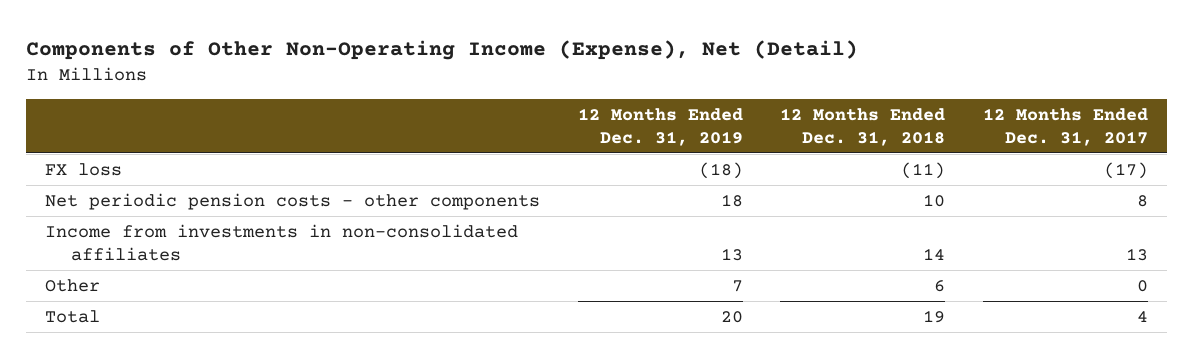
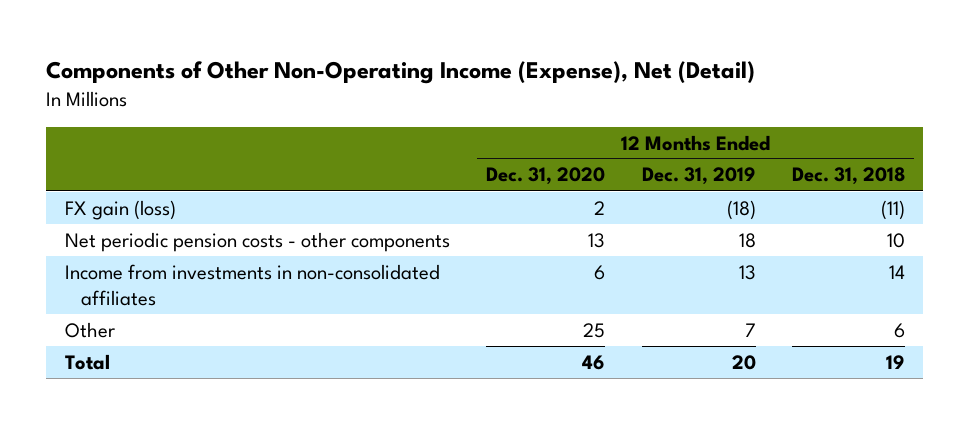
[982,107,1148,146] 12 Months Ended Dec. 31, 2017 -> none
none -> [486,167,606,186] Dec. 31, 2020
[45,162,123,176] FX loss -> [64,199,176,220] FX gain (loss)

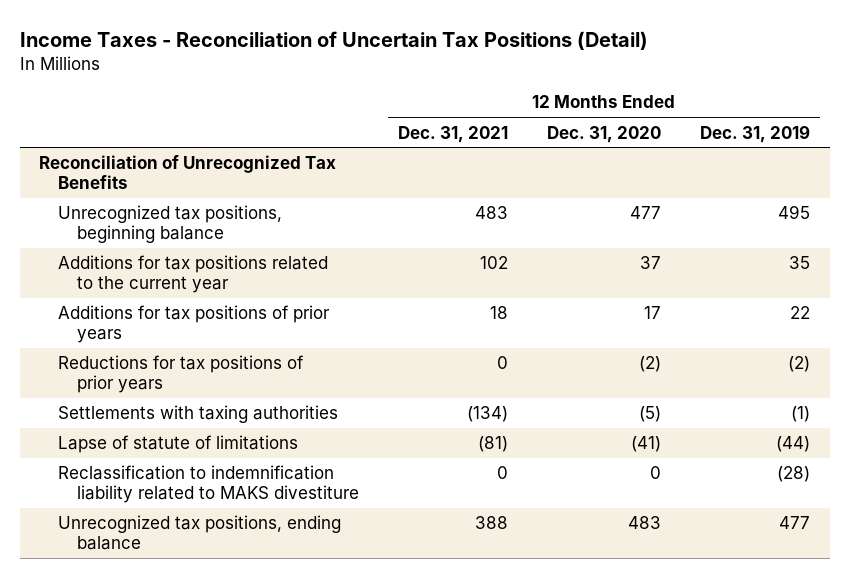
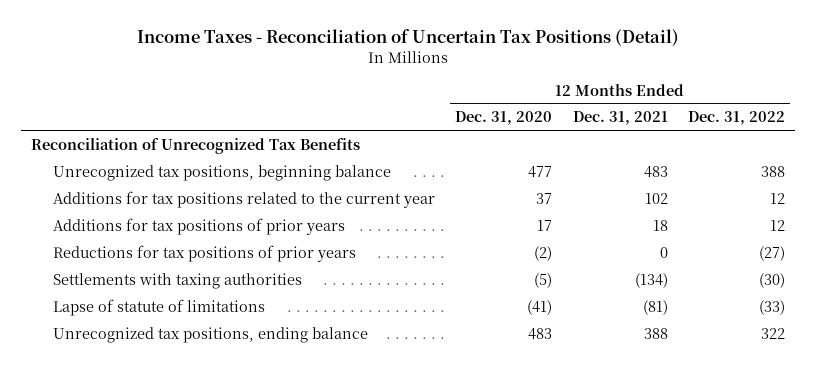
[700,124,811,143] Dec. 31, 2019 -> none
none -> [687,111,785,126] Dec. 31, 2022
[58,465,359,504] Reclassification to indemnification liability related to MAKS divestiture -> none

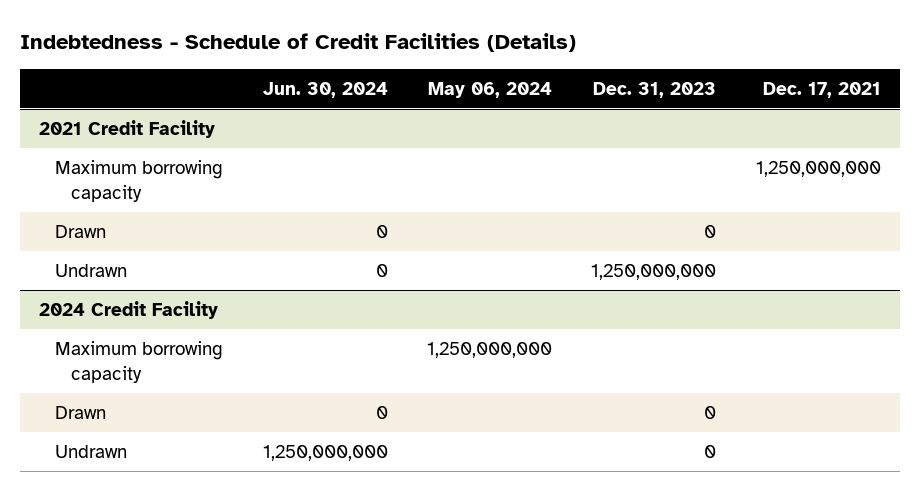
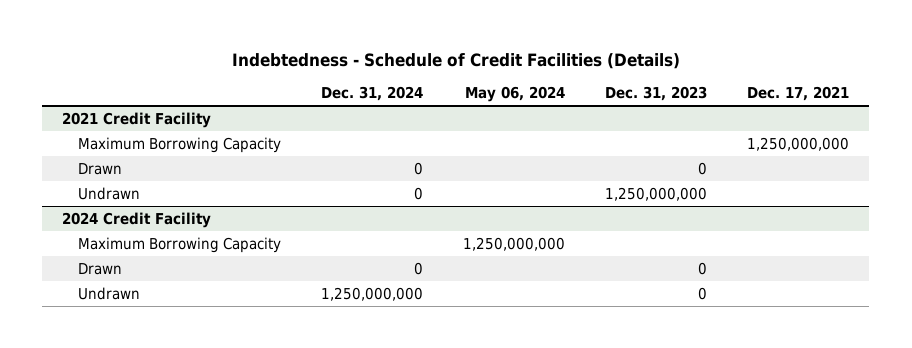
[262,81,388,98] Jun. 30, 2024 -> none
none -> [320,86,423,102] Dec. 31, 2024
[55,160,224,202] Maximum borrowing capacity -> [77,136,281,153] Maximum Borrowing Capacity
[55,341,224,383] Maximum borrowing capacity -> [77,236,281,253] Maximum Borrowing Capacity

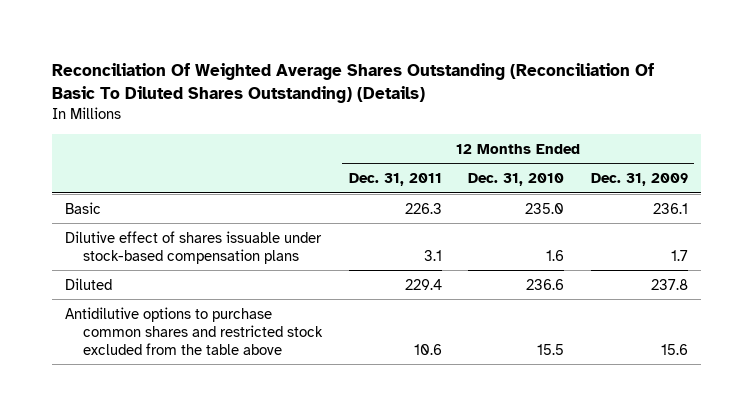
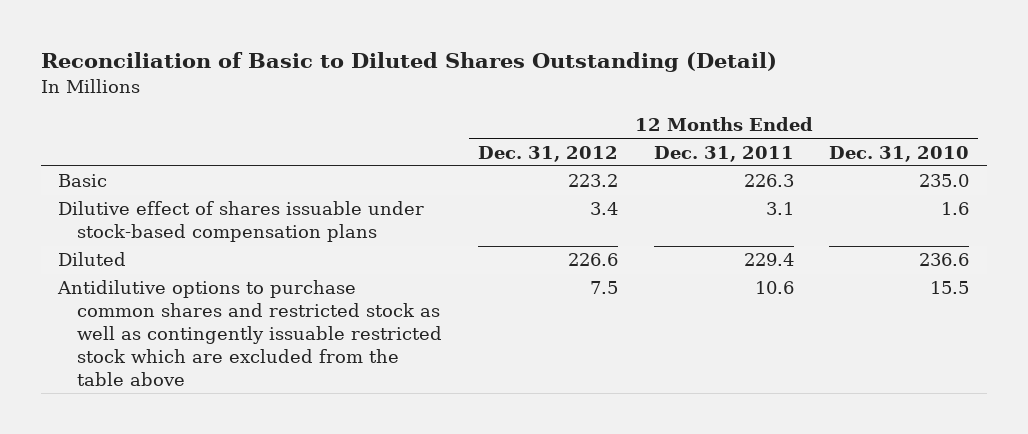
[52,62,655,103] Reconciliation Of Weighted Average Shares Outstanding (Reconciliation Of Basic To Diluted Shares Outstanding) (Details) -> [40,52,777,73] Reconciliation of Basic to Diluted Shares Outstanding (Detail)
[590,173,688,187] Dec. 31, 2009 -> none
none -> [478,145,619,162] Dec. 31, 2012
[65,306,324,355] Antidilutive options to purchase common shares and restricted stock excluded from the table above -> [57,280,443,387] Antidilutive options to purchase common shares and restricted stock as well as contingently issuable restricted stock which are excluded from the table above

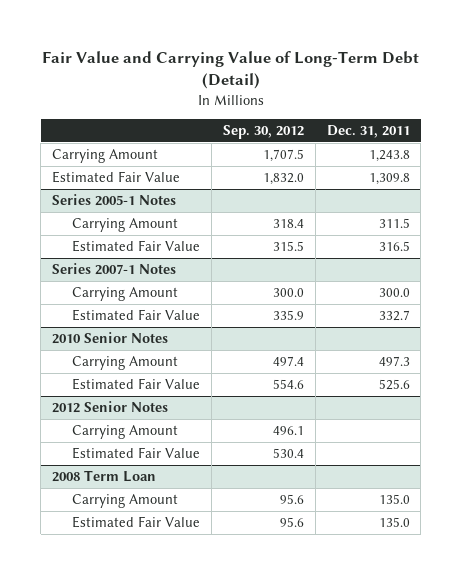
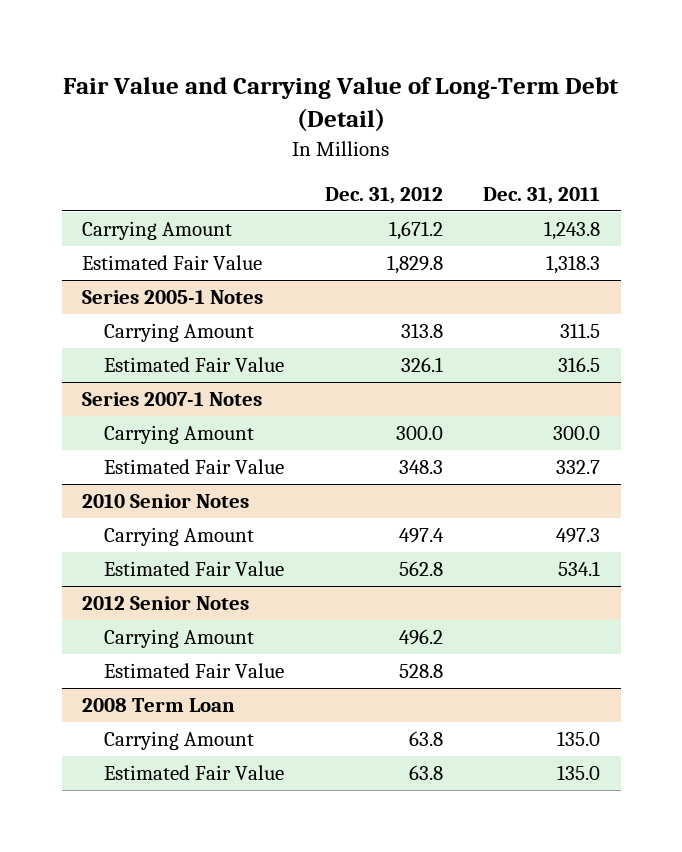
[223,124,305,139] Sep. 30, 2012 -> none
none -> [324,186,443,204] Dec. 31, 2012
[368,173,410,186] 1,309.8 -> [546,255,601,275] 1,318.3
[378,379,410,391] 525.6 -> [558,561,601,577] 534.1

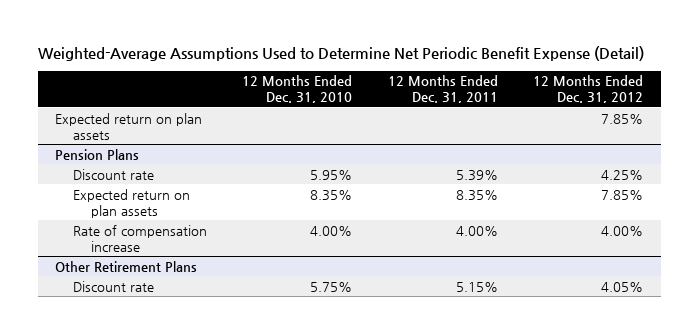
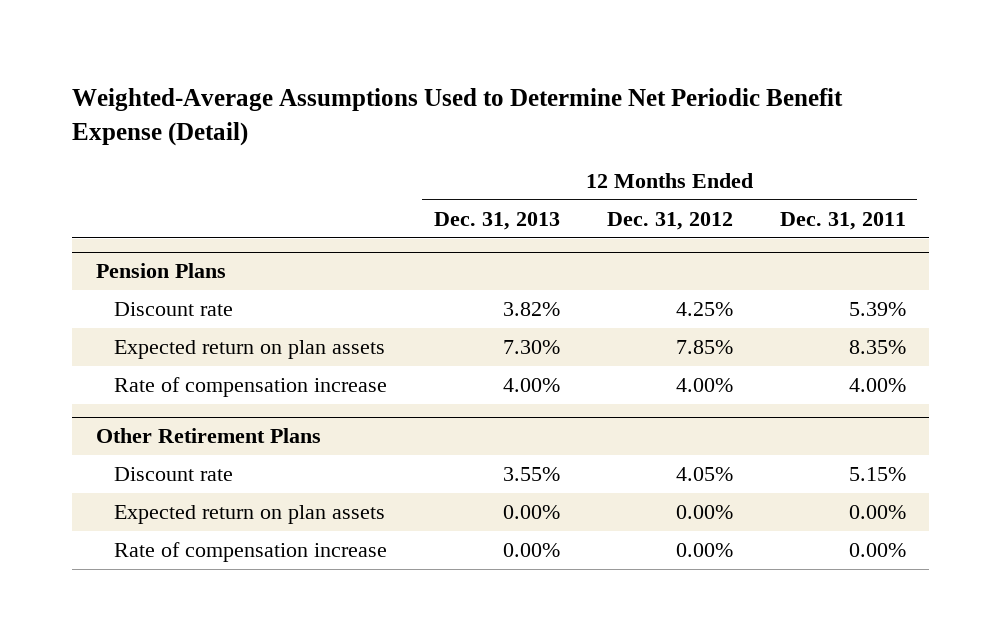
[242,75,353,104] 12 Months Ended Dec. 31, 2010 -> none
none -> [433,211,560,230] Dec. 31, 2013
[55,112,203,140] Expected return on plan assets -> none
none -> [113,505,385,525] Expected return on plan assets
none -> [113,542,387,563] Rate of compensation increase

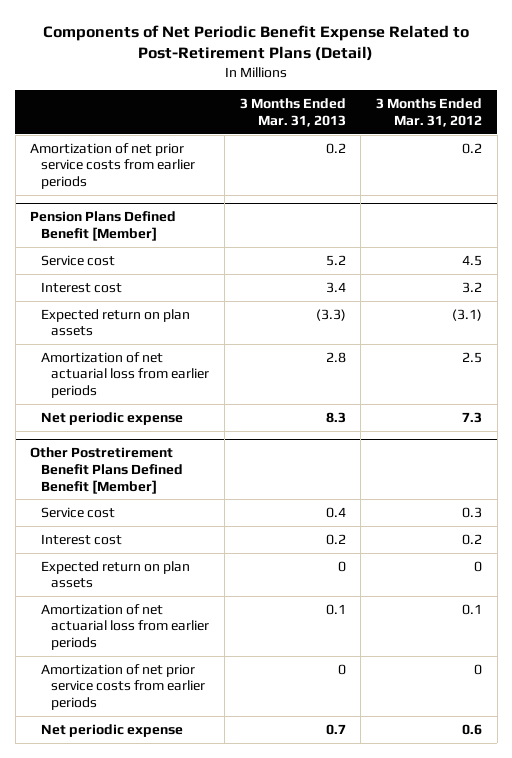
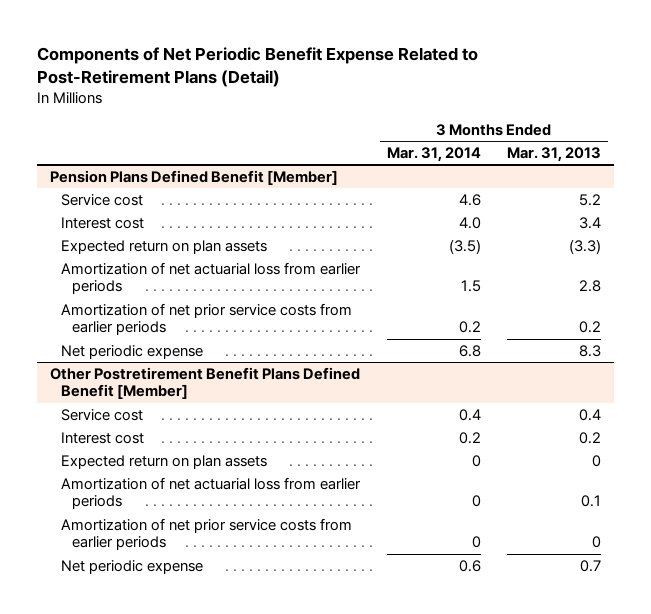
[376,98,483,127] 3 Months Ended Mar. 31, 2012 -> none
none -> [386,146,481,162] Mar. 31, 2014
[30,142,195,190] Amortization of net prior service costs from earlier periods -> none
none -> [60,302,352,336] Amortization of net prior service costs from earlier periods

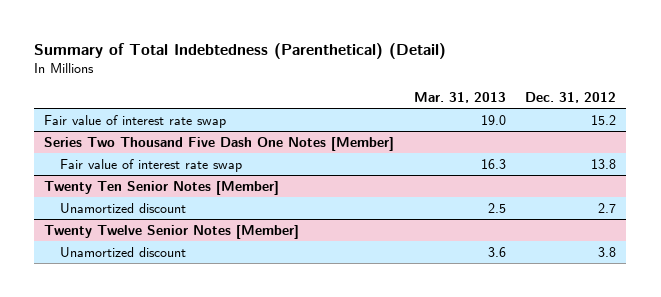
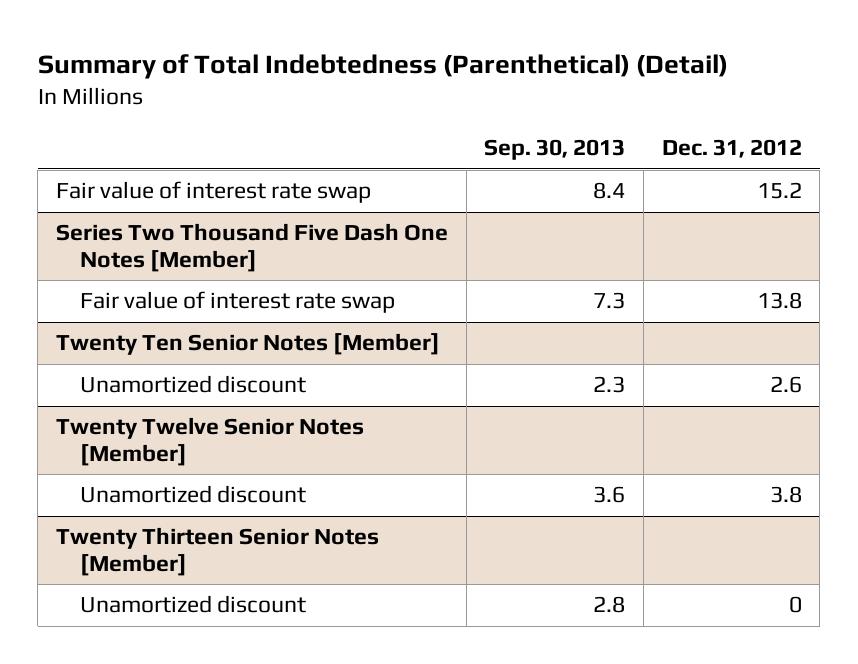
[413,91,506,103] Mar. 31, 2013 -> none
none -> [484,139,626,161] Sep. 30, 2013
[598,202,617,213] 2.7 -> [769,376,802,394] 2.6
none -> [56,527,380,576] Twenty Thirteen Senior Notes [Member]
none -> [79,595,306,614] Unamortized discount

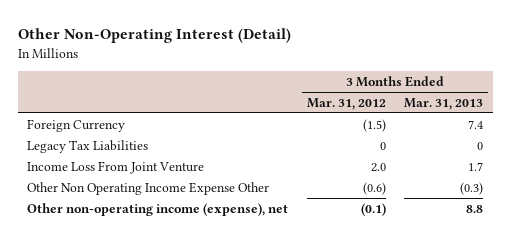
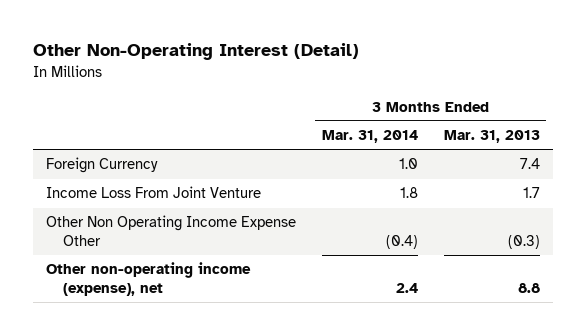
[306,97,386,110] Mar. 31, 2012 -> none
none -> [321,130,418,144] Mar. 31, 2014
[27,139,149,153] Legacy Tax Liabilities -> none

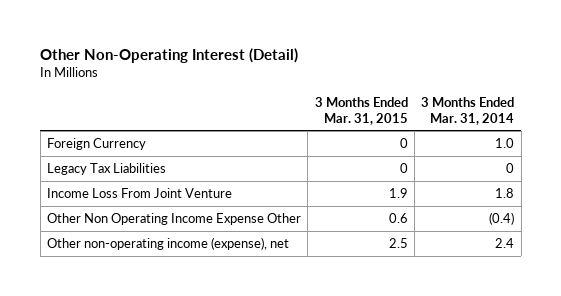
[443,130,540,144] Mar. 31, 2013 -> none
none -> [314,97,408,125] 3 Months Ended Mar. 31, 2015
none -> [46,162,166,175] Legacy Tax Liabilities

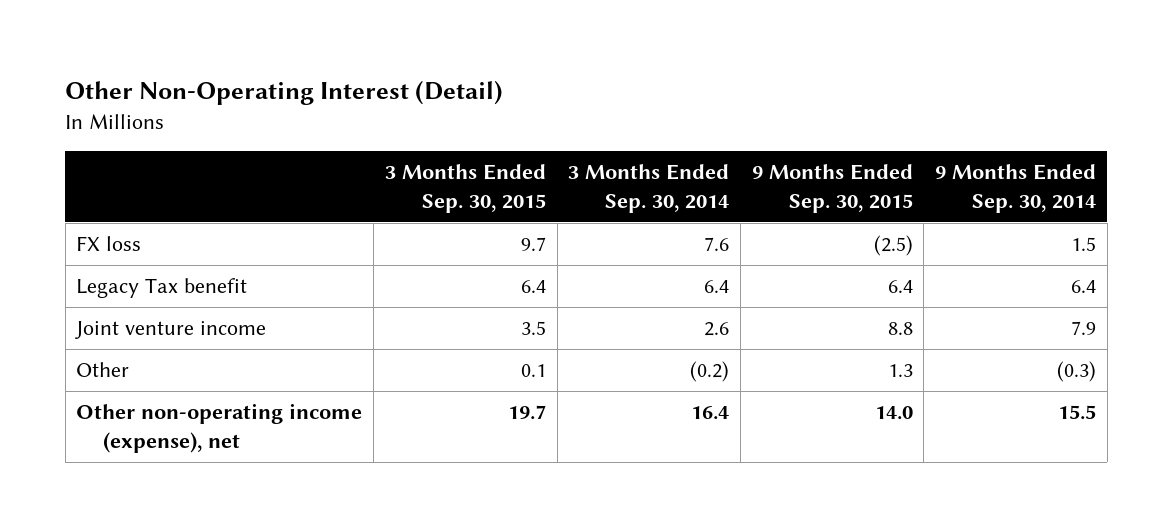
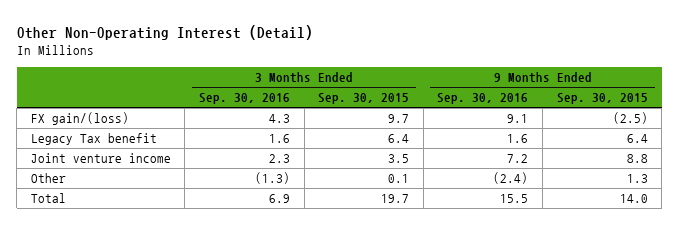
[568,164,730,213] 3 Months Ended Sep. 30, 2014 -> none
[935,164,1097,213] 9 Months Ended Sep. 30, 2014 -> none
none -> [198,93,290,105] Sep. 30, 2016
none -> [437,93,529,105] Sep. 30, 2016
[76,236,142,252] FX loss -> [30,112,129,126] FX gain/(loss)
[76,403,363,453] Other non-operating income (expense), net -> [30,193,66,204] Total

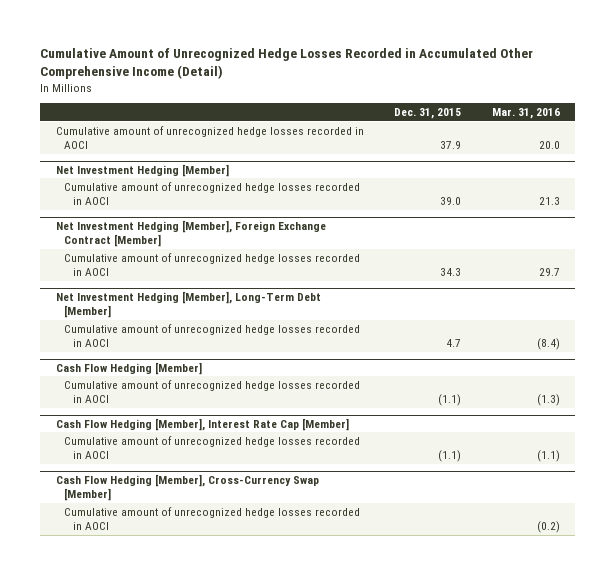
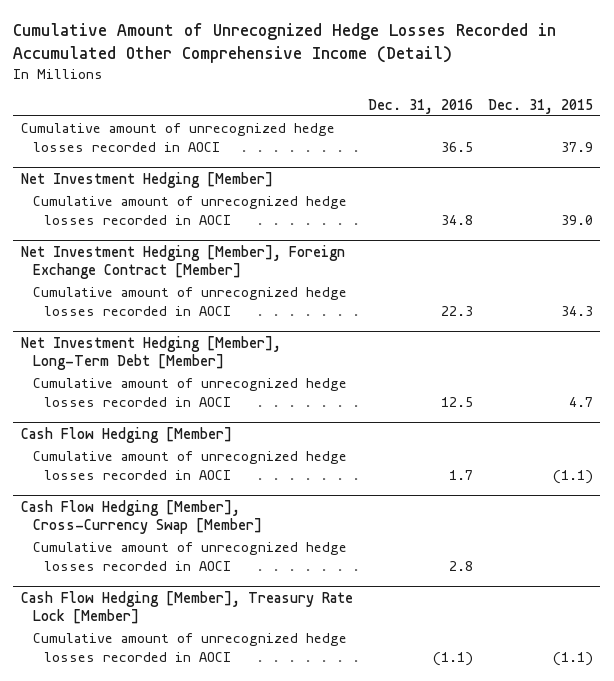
[491,108,560,120] Mar. 31, 2016 -> none
none -> [367,98,473,114] Dec. 31, 2016
[55,417,349,431] Cash Flow Hedging [Member], Interest Rate Cap [Member] -> none
[64,435,361,460] Cumulative amount of unrecognized hedge losses recorded in AOCI -> none
none -> [20,590,353,625] Cash Flow Hedging [Member], Treasury Rate Lock [Member]
none -> [32,633,347,662] Cumulative amount of unrecognized hedge losses recorded in AOCI

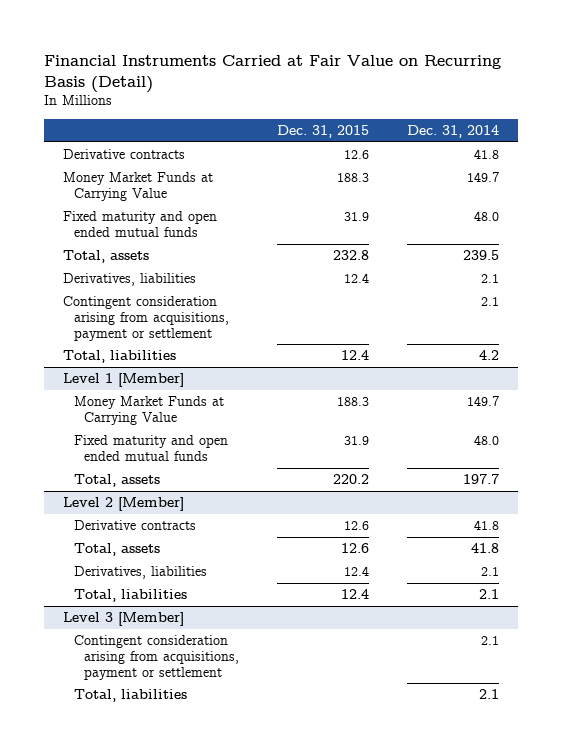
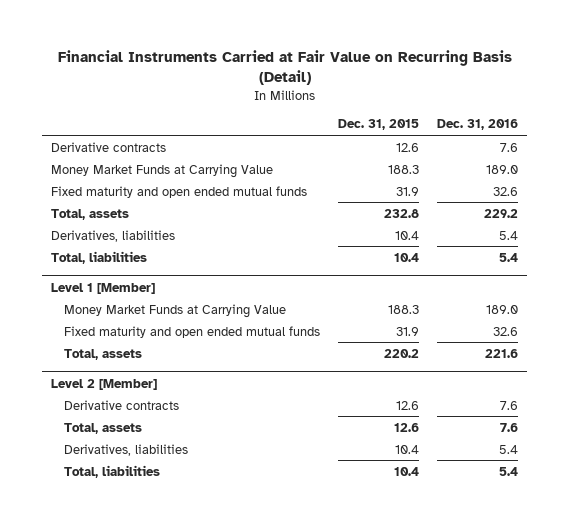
[406,125,499,139] Dec. 31, 2014 -> none
none -> [437,119,519,131] Dec. 31, 2016
[63,296,229,341] Contingent consideration arising from acquisitions, payment or settlement -> none
[343,273,369,284] 12.4 -> [395,230,420,240] 10.4
[340,350,369,361] 12.4 -> [394,252,420,262] 10.4
[63,612,185,627] Level 3 [Member] -> none
[73,635,239,680] Contingent consideration arising from acquisitions, payment or settlement -> none
[73,689,187,703] Total, liabilities -> none
[343,566,369,577] 12.4 -> [395,444,420,454] 10.4
[340,589,369,600] 12.4 -> [394,466,420,476] 10.4

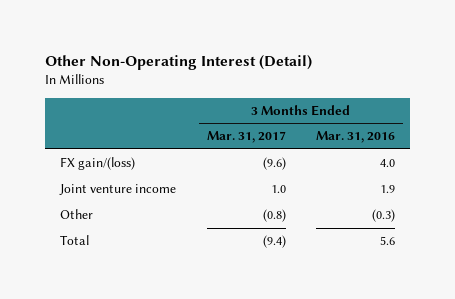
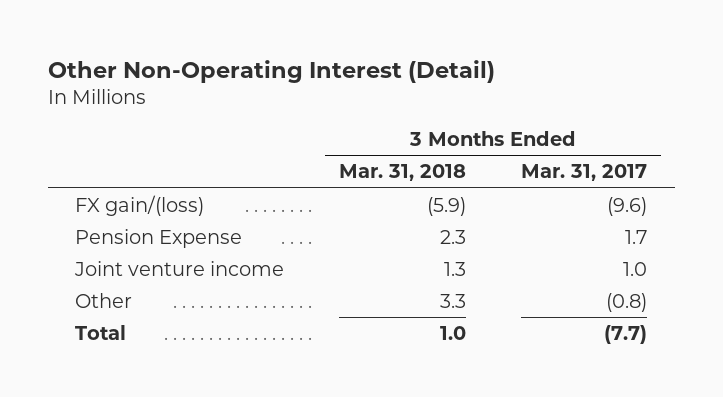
[315,131,395,144] Mar. 31, 2016 -> none
none -> [339,164,467,182] Mar. 31, 2018
none -> [75,228,243,248] Pension Expense
[262,235,286,249] (9.4) -> [604,324,648,344] (7.7)

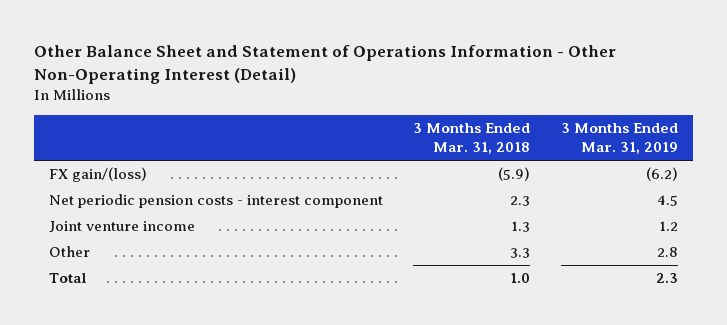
[47,59,495,83] Other Non-Operating Interest (Detail) -> [34,45,617,85] Other Balance Sheet and Statement of Operations Information - Other Non-Operating Interest (Detail)
[521,164,648,182] Mar. 31, 2017 -> none
none -> [560,123,678,155] 3 Months Ended Mar. 31, 2019
[75,228,243,248] Pension Expense -> [49,194,384,209] Net periodic pension costs - interest component

